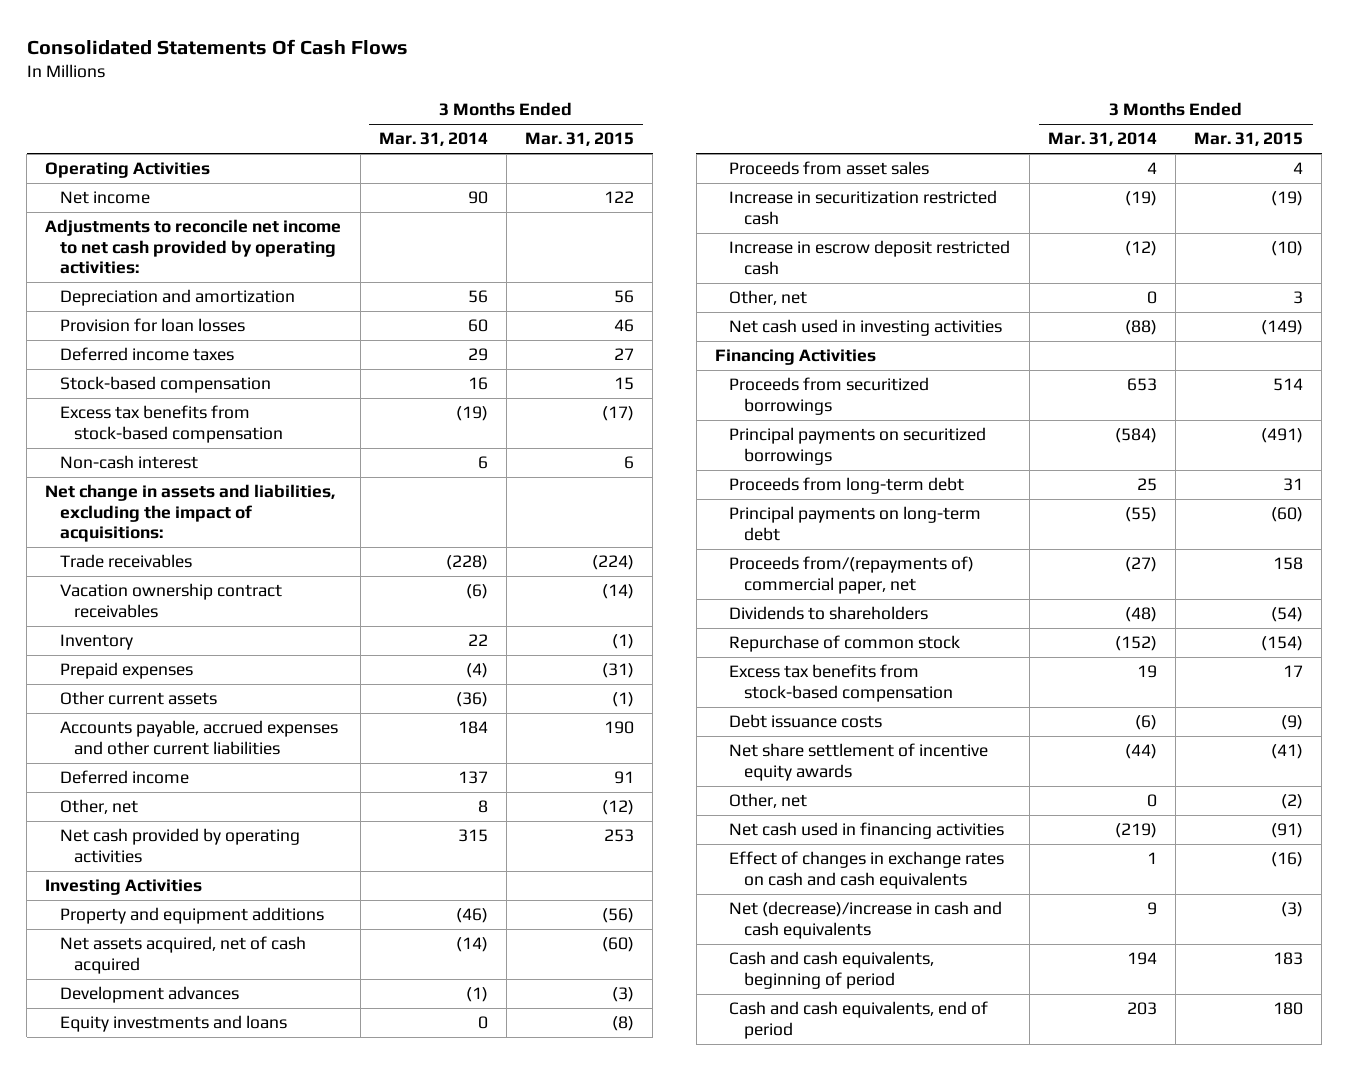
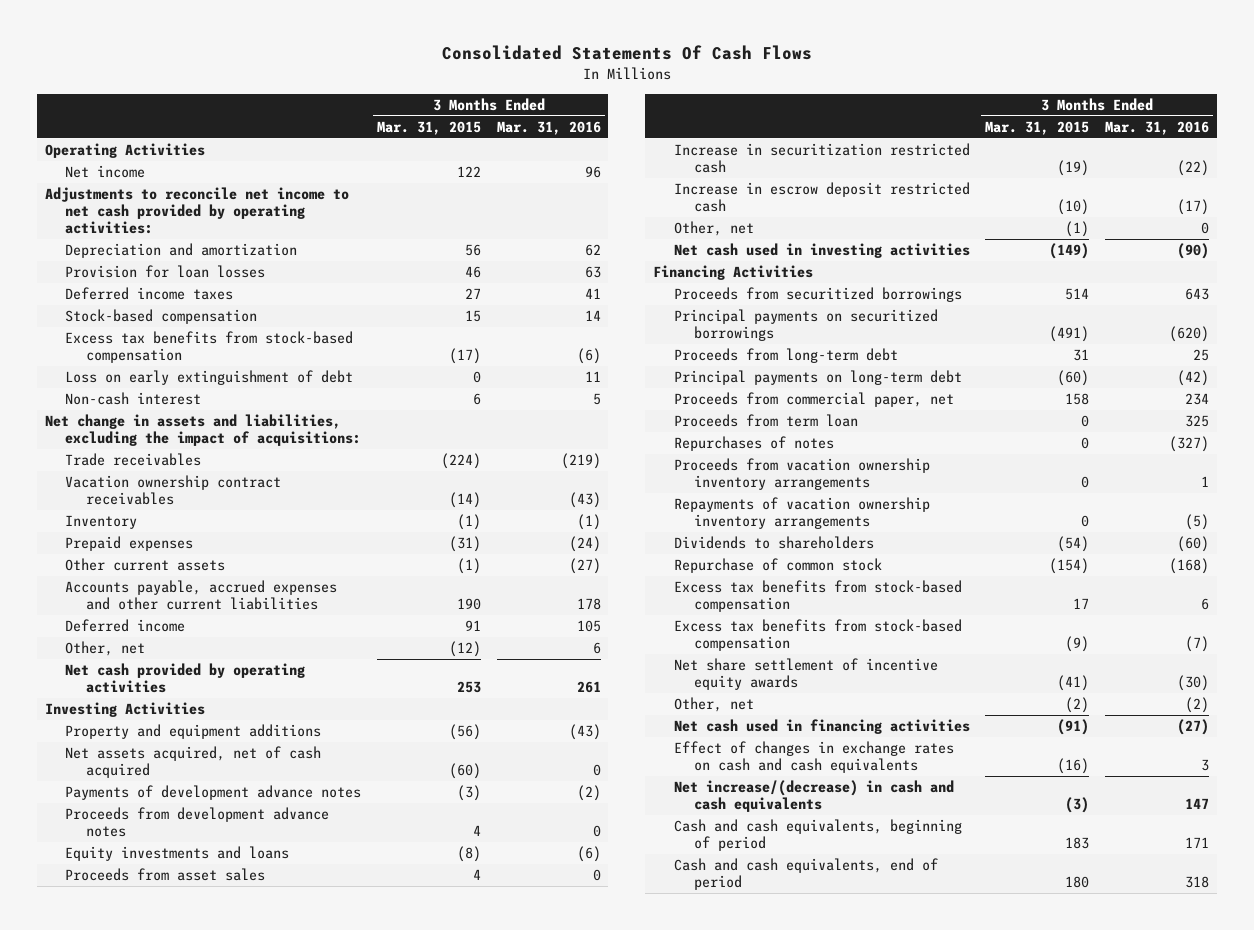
[378,132,488,147] Mar. 31, 2014 -> none
none -> [496,120,601,135] Mar. 31, 2016
none -> [65,370,354,386] Loss on early extinguishment of debt
[59,986,239,1004] Development advances -> [65,785,362,801] Payments of development advance notes
none -> [65,807,330,838] Proceeds from development advance notes
[1293,291,1304,305] 3 -> [1065,221,1090,238] (1)
[729,556,975,594] Proceeds from/(repayments of) commercial paper, net -> [673,392,954,408] Proceeds from commercial paper, net
none -> [673,414,858,428] Proceeds from term loan
none -> [673,436,834,452] Repurchases of notes
none -> [673,458,930,491] Proceeds from vacation ownership inventory arrangements
none -> [673,497,930,530] Repayments of vacation ownership inventory arrangements
[729,714,883,729] Debt issuance costs -> [673,619,962,652] Excess tax benefits from stock-based compensation
[729,901,1003,939] Net (decrease)/increase in cash and cash equivalents -> [673,780,954,813] Net increase/(decrease) in cash and cash equivalents

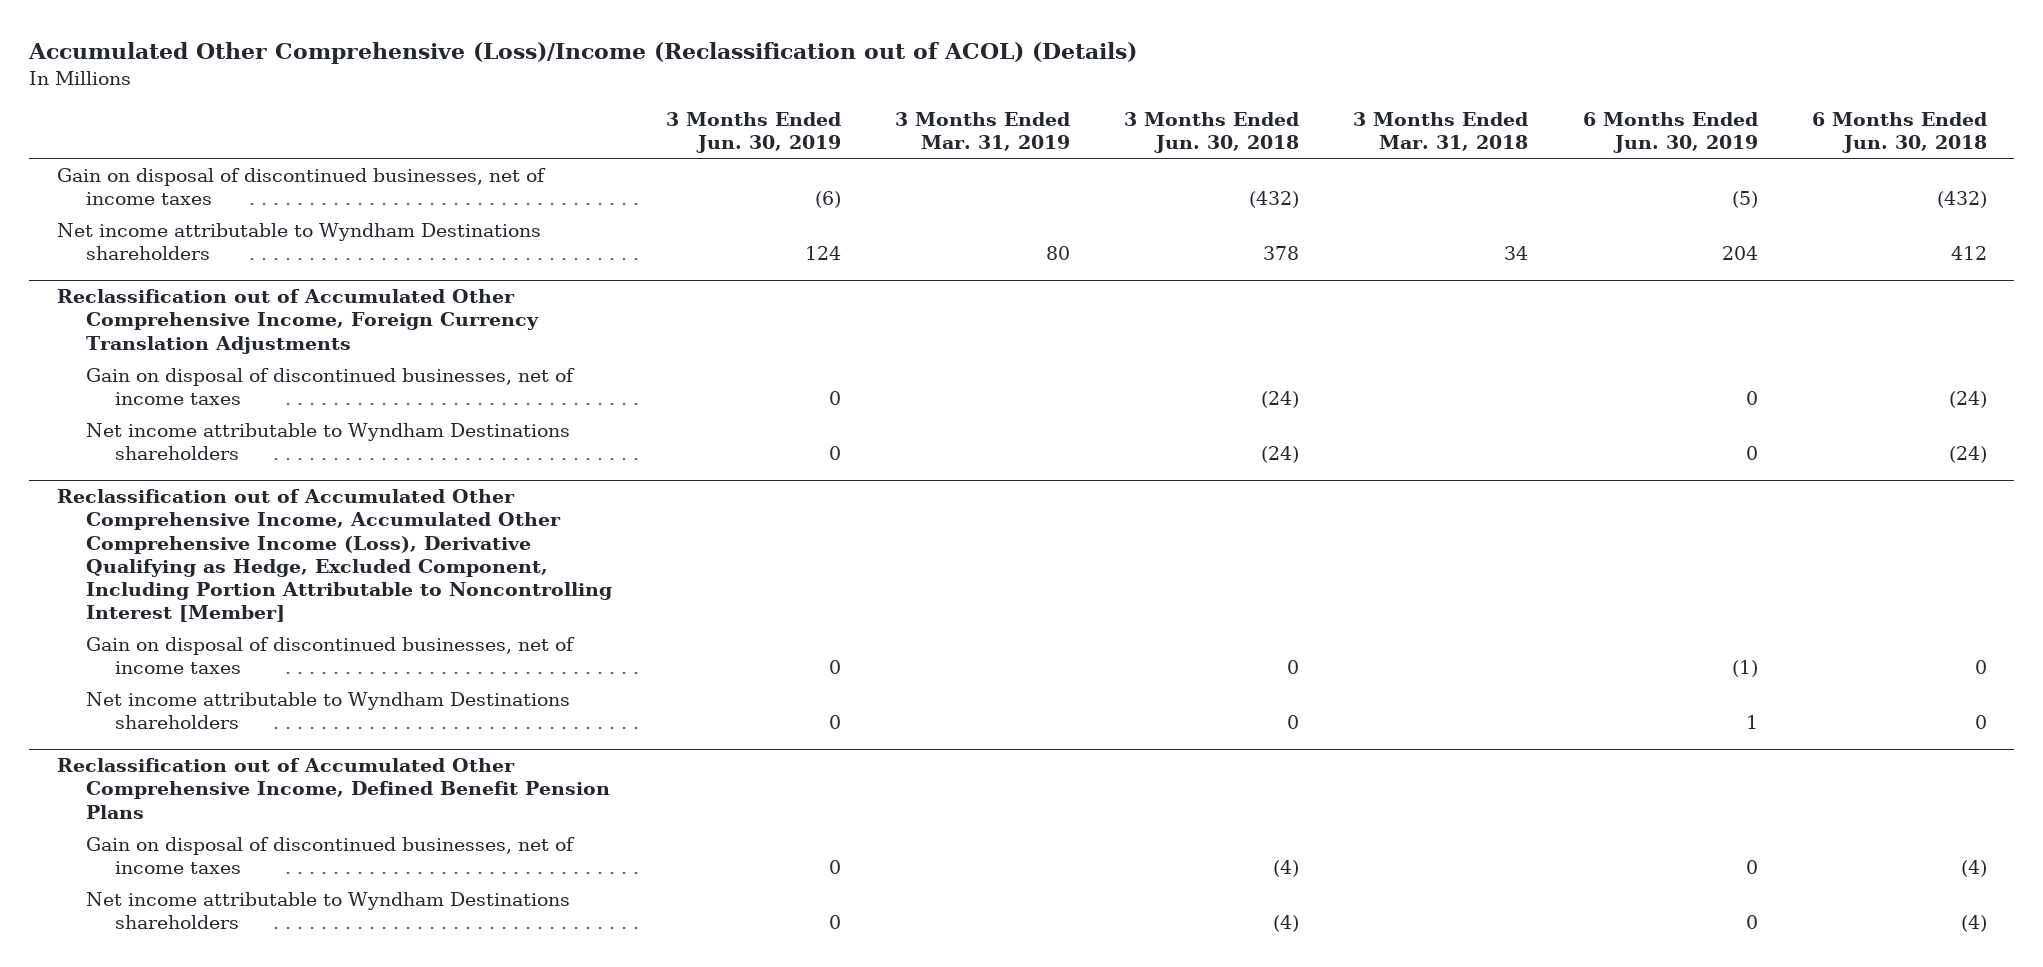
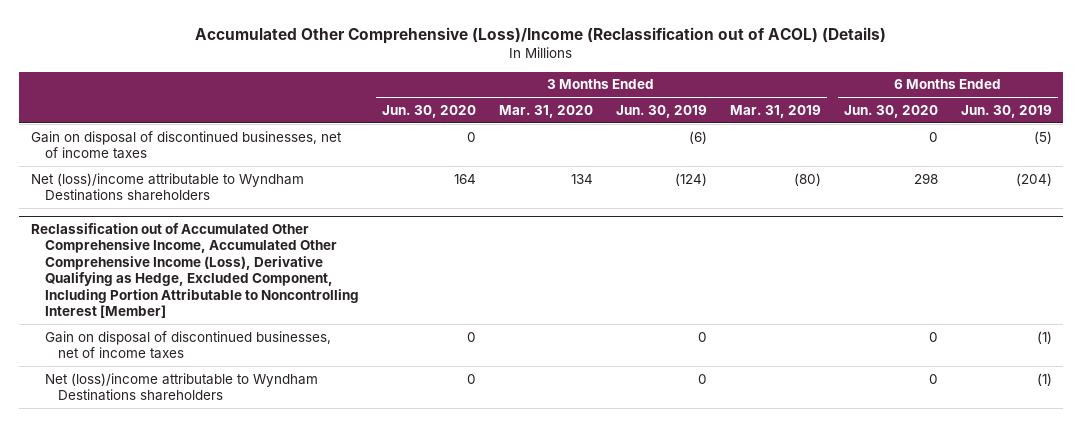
[1124,112,1300,154] 3 Months Ended Jun. 30, 2018 -> none
[1353,112,1529,152] 3 Months Ended Mar. 31, 2018 -> none
[1811,112,1987,154] 6 Months Ended Jun. 30, 2018 -> none
none -> [381,104,476,118] Jun. 30, 2020
none -> [498,104,593,118] Mar. 31, 2020
none -> [843,104,938,118] Jun. 30, 2020
[56,289,539,354] Reclassification out of Accumulated Other Comprehensive Income, Foreign Currency Translation Adjustments -> none
[85,367,575,405] Gain on disposal of discontinued businesses, net of income taxes -> none
[85,422,570,460] Net income attributable to Wyndham Destinations shareholders -> none
[56,222,541,260] Net income attributable to Wyndham Destinations shareholders -> [30,172,304,202] Net (loss)/income attributable to Wyndham Destinations shareholders
[804,245,841,260] 124 -> [674,172,707,186] (124)
[1045,245,1070,260] 80 -> [793,172,821,186] (80)
[1721,245,1758,260] 204 -> [1015,172,1052,186] (204)
[56,758,610,819] Reclassification out of Accumulated Other Comprehensive Income, Defined Benefit Pension Plans -> none
[85,836,575,874] Gain on disposal of discontinued businesses, net of income taxes -> none
[85,891,570,929] Net income attributable to Wyndham Destinations shareholders -> none
[85,691,570,729] Net income attributable to Wyndham Destinations shareholders -> [44,372,318,402] Net (loss)/income attributable to Wyndham Destinations shareholders
[1745,714,1758,729] 1 -> [1036,372,1052,386] (1)

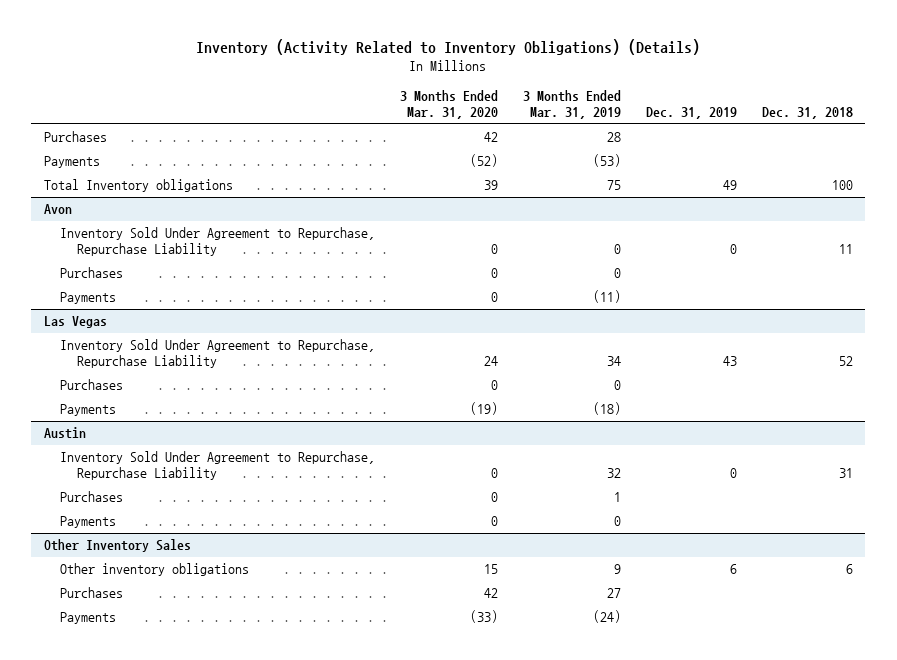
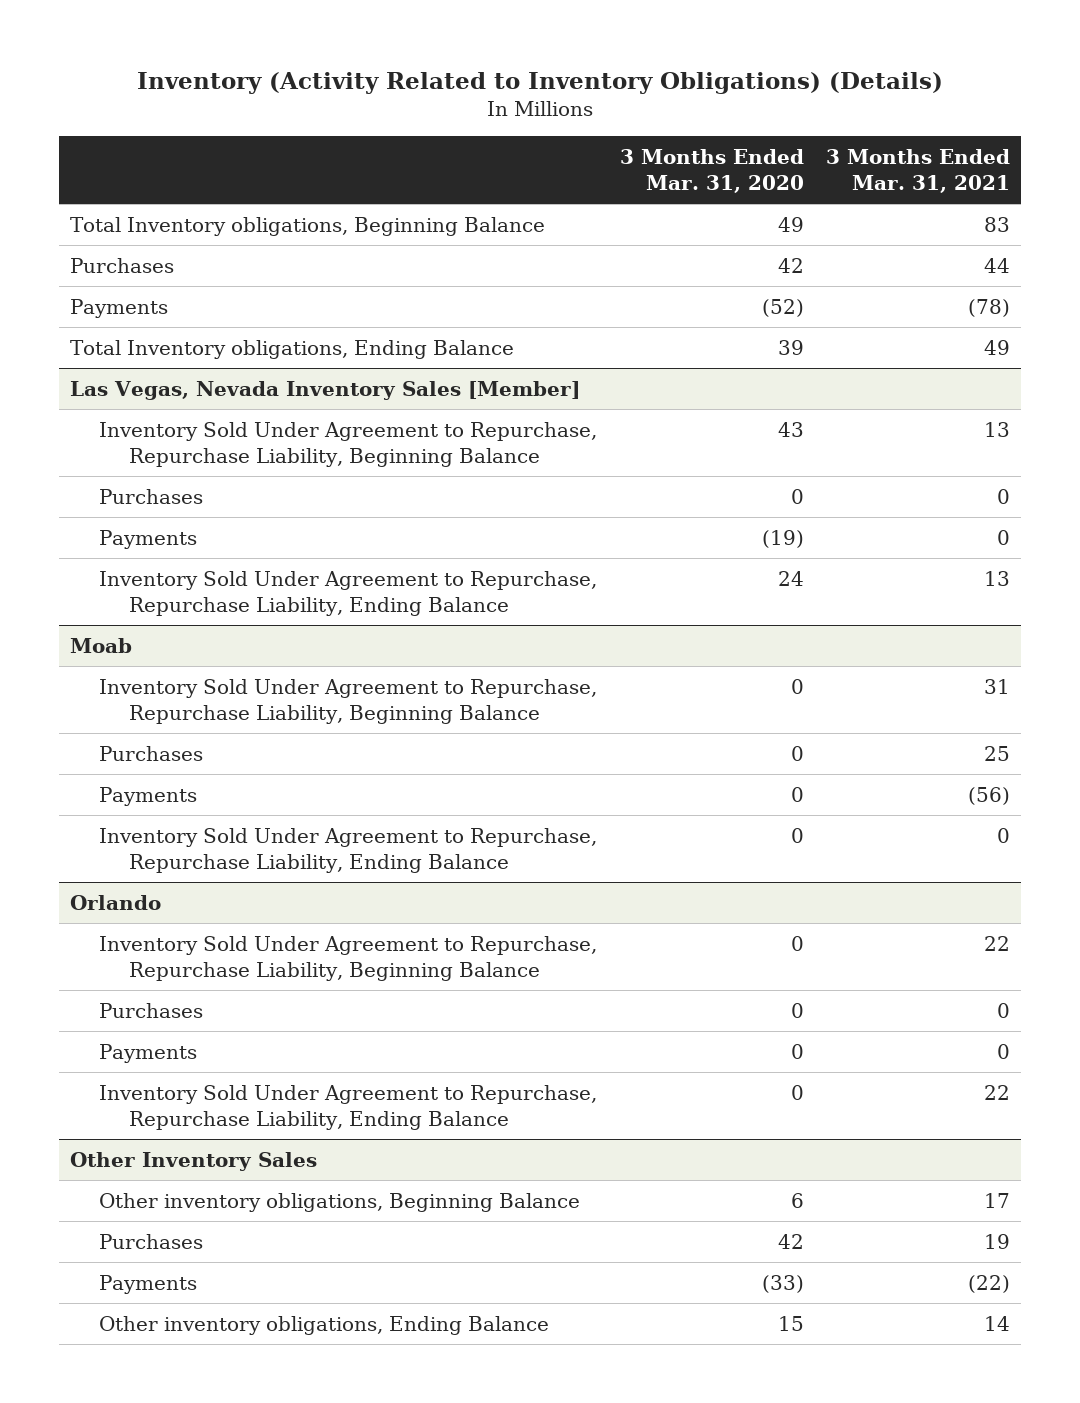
[523,90,622,120] 3 Months Ended Mar. 31, 2019 -> none
[646,107,738,120] Dec. 31, 2019 -> none
[762,107,854,120] Dec. 31, 2018 -> none
none -> [826,148,1011,193] 3 Months Ended Mar. 31, 2021
none -> [69,216,545,236] Total Inventory obligations, Beginning Balance
[43,204,72,215] Avon -> none
[60,267,124,279] Purchases -> none
[60,292,117,305] Payments -> none
[43,316,107,329] Las Vegas -> none
[60,339,376,369] Inventory Sold Under Agreement to Repurchase, Repurchase Liability -> none
[43,179,233,193] Total Inventory obligations -> [69,339,514,359] Total Inventory obligations, Ending Balance
none -> [69,380,580,400] Las Vegas, Nevada Inventory Sales [Member]
[60,227,376,257] Inventory Sold Under Agreement to Repurchase, Repurchase Liability -> [99,421,598,467] Inventory Sold Under Agreement to Repurchase, Repurchase Liability, Beginning Balance
[491,244,499,255] 0 -> [777,421,804,437] 43
[43,427,86,440] Austin -> none
[60,451,376,481] Inventory Sold Under Agreement to Repurchase, Repurchase Liability -> [99,570,598,616] Inventory Sold Under Agreement to Repurchase, Repurchase Liability, Ending Balance
[491,468,499,479] 0 -> [777,570,804,586] 24
none -> [69,637,132,653] Moab
none -> [99,678,598,724] Inventory Sold Under Agreement to Repurchase, Repurchase Liability, Beginning Balance
none -> [99,827,598,873] Inventory Sold Under Agreement to Repurchase, Repurchase Liability, Ending Balance
none -> [69,894,161,910] Orlando
none -> [99,935,598,981] Inventory Sold Under Agreement to Repurchase, Repurchase Liability, Beginning Balance
none -> [99,1002,204,1018] Purchases
none -> [99,1043,198,1063] Payments
none -> [99,1084,598,1130] Inventory Sold Under Agreement to Repurchase, Repurchase Liability, Ending Balance
[60,563,250,577] Other inventory obligations -> [99,1192,581,1212] Other inventory obligations, Beginning Balance
[484,564,499,575] 15 -> [790,1192,804,1208] 6
none -> [99,1315,550,1335] Other inventory obligations, Ending Balance

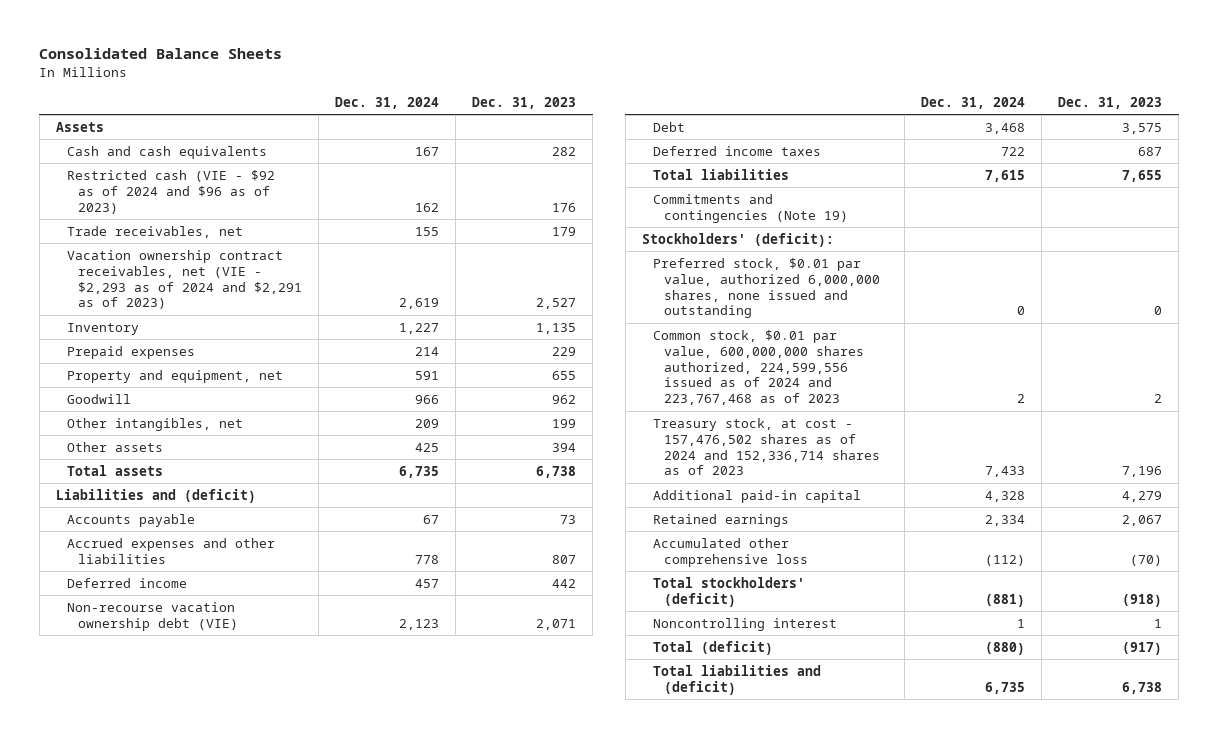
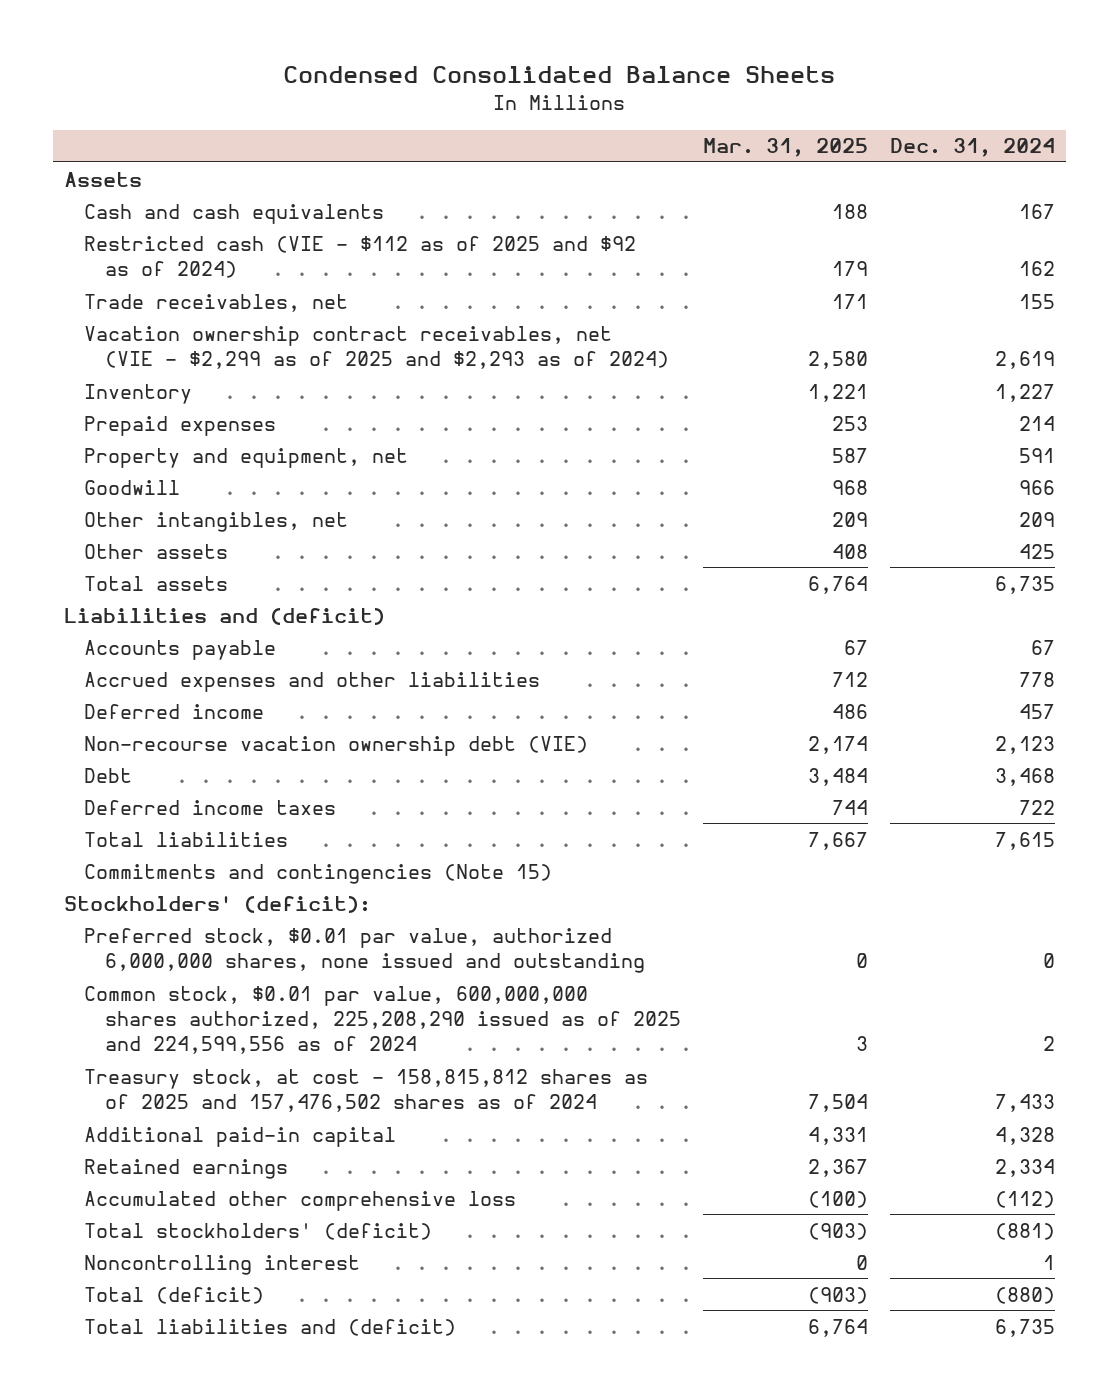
[39,48,283,60] Consolidated Balance Sheets -> [283,66,836,84] Condensed Consolidated Balance Sheets
[472,96,577,109] Dec. 31, 2023 -> none
none -> [702,138,868,158] Mar. 31, 2025
[66,169,275,214] Restricted cash (VIE - $92 as of 2024 and $96 as of 2023) -> [84,235,637,279] Restricted cash (VIE - $112 as of 2025 and $92 as of 2024)
[66,249,303,310] Vacation ownership contract receivables, net (VIE - $2,293 as of 2024 and $2,291 as of 2023) -> [84,325,669,370] Vacation ownership contract receivables, net (VIE - $2,299 as of 2025 and $2,293 as of 2024)
[652,193,849,223] Commitments and contingencies (Note 19) -> [84,863,553,884] Commitments and contingencies (Note 15)
[652,329,865,406] Common stock, $0.01 par value, 600,000,000 shares authorized, 224,599,556 issued as of 2024 and 223,767,468 as of 2023 -> [84,985,681,1055] Common stock, $0.01 par value, 600,000,000 shares authorized, 225,208,290 issued as of 2025 and 224,599,556 as of 2024
[652,417,881,476] Treasury stock, at cost - 157,476,502 shares as of 2024 and 152,336,714 shares as of 2023 -> [84,1068,649,1113] Treasury stock, at cost - 158,815,812 shares as of 2025 and 157,476,502 shares as of 2024

